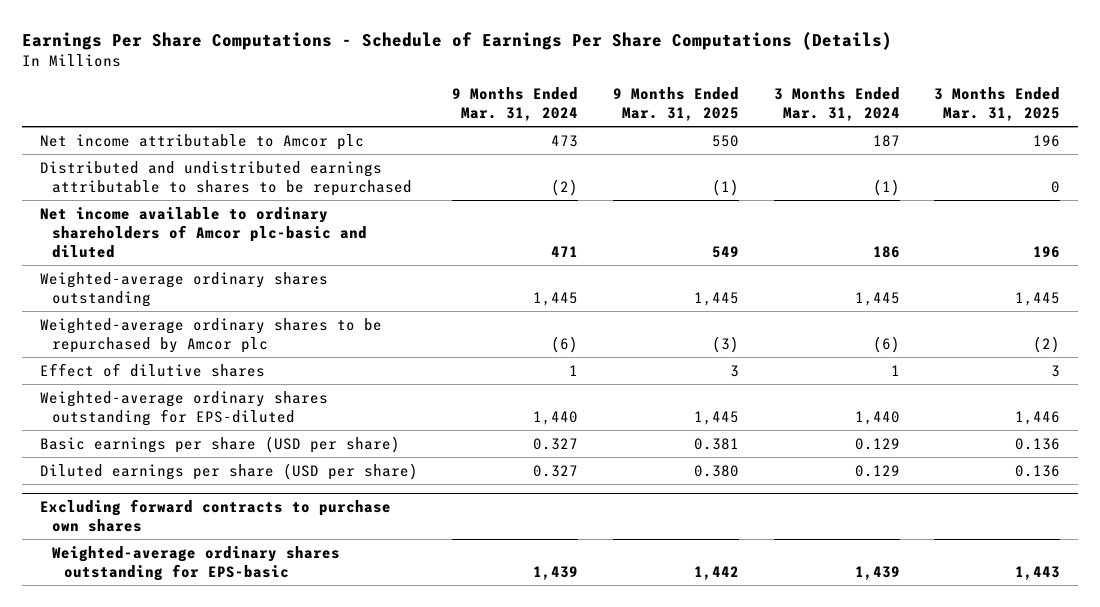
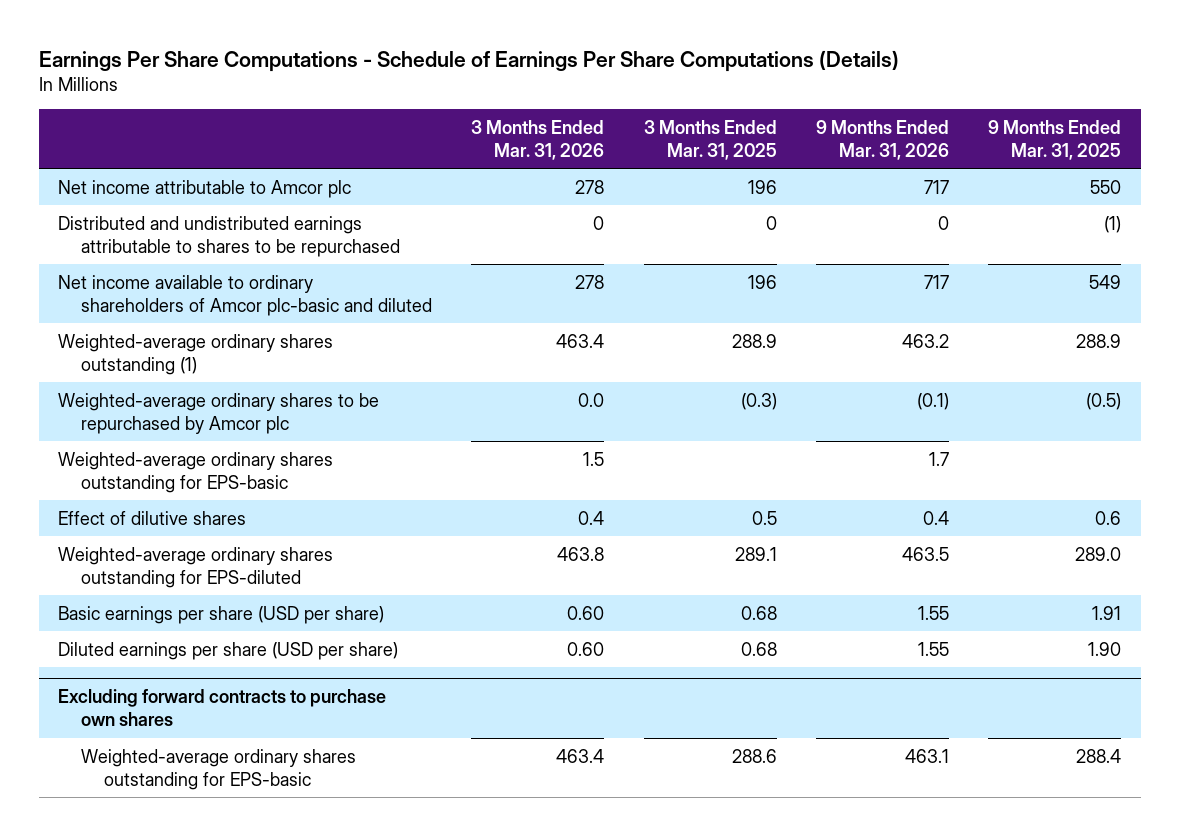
[452,87,579,122] 9 Months Ended Mar. 31, 2024 -> none
[773,87,900,122] 3 Months Ended Mar. 31, 2024 -> none
none -> [471,119,605,160] 3 Months Ended Mar. 31, 2026
none -> [815,119,949,160] 9 Months Ended Mar. 31, 2026
[39,271,328,307] Weighted-average ordinary shares outstanding -> [58,333,334,375] Weighted-average ordinary shares outstanding (1)
[693,291,739,306] 1,445 -> [1075,333,1121,348] 288.9
[1015,291,1061,306] 1,445 -> [731,333,777,348] 288.9
[711,335,739,353] (3) -> [1085,392,1121,410] (0.5)
[1033,335,1061,353] (2) -> [740,392,777,410] (0.3)
none -> [58,451,334,493] Weighted-average ordinary shares outstanding for EPS-basic
[729,364,739,377] 3 -> [1094,510,1121,525] 0.6
[1051,364,1061,377] 3 -> [751,510,777,525] 0.5
[693,410,739,425] 1,445 -> [1074,546,1121,561] 289.0
[1015,410,1061,425] 1,446 -> [734,546,777,561] 289.1
[693,437,739,450] 0.381 -> [1091,605,1121,620] 1.91
[1015,437,1061,450] 0.136 -> [740,605,777,620] 0.68
[693,464,739,477] 0.380 -> [1087,641,1121,656] 1.90
[1015,464,1061,477] 0.136 -> [740,641,777,656] 0.68
[693,565,739,580] 1,442 -> [1075,748,1121,763] 288.4
[1015,565,1061,580] 1,443 -> [731,748,777,763] 288.6

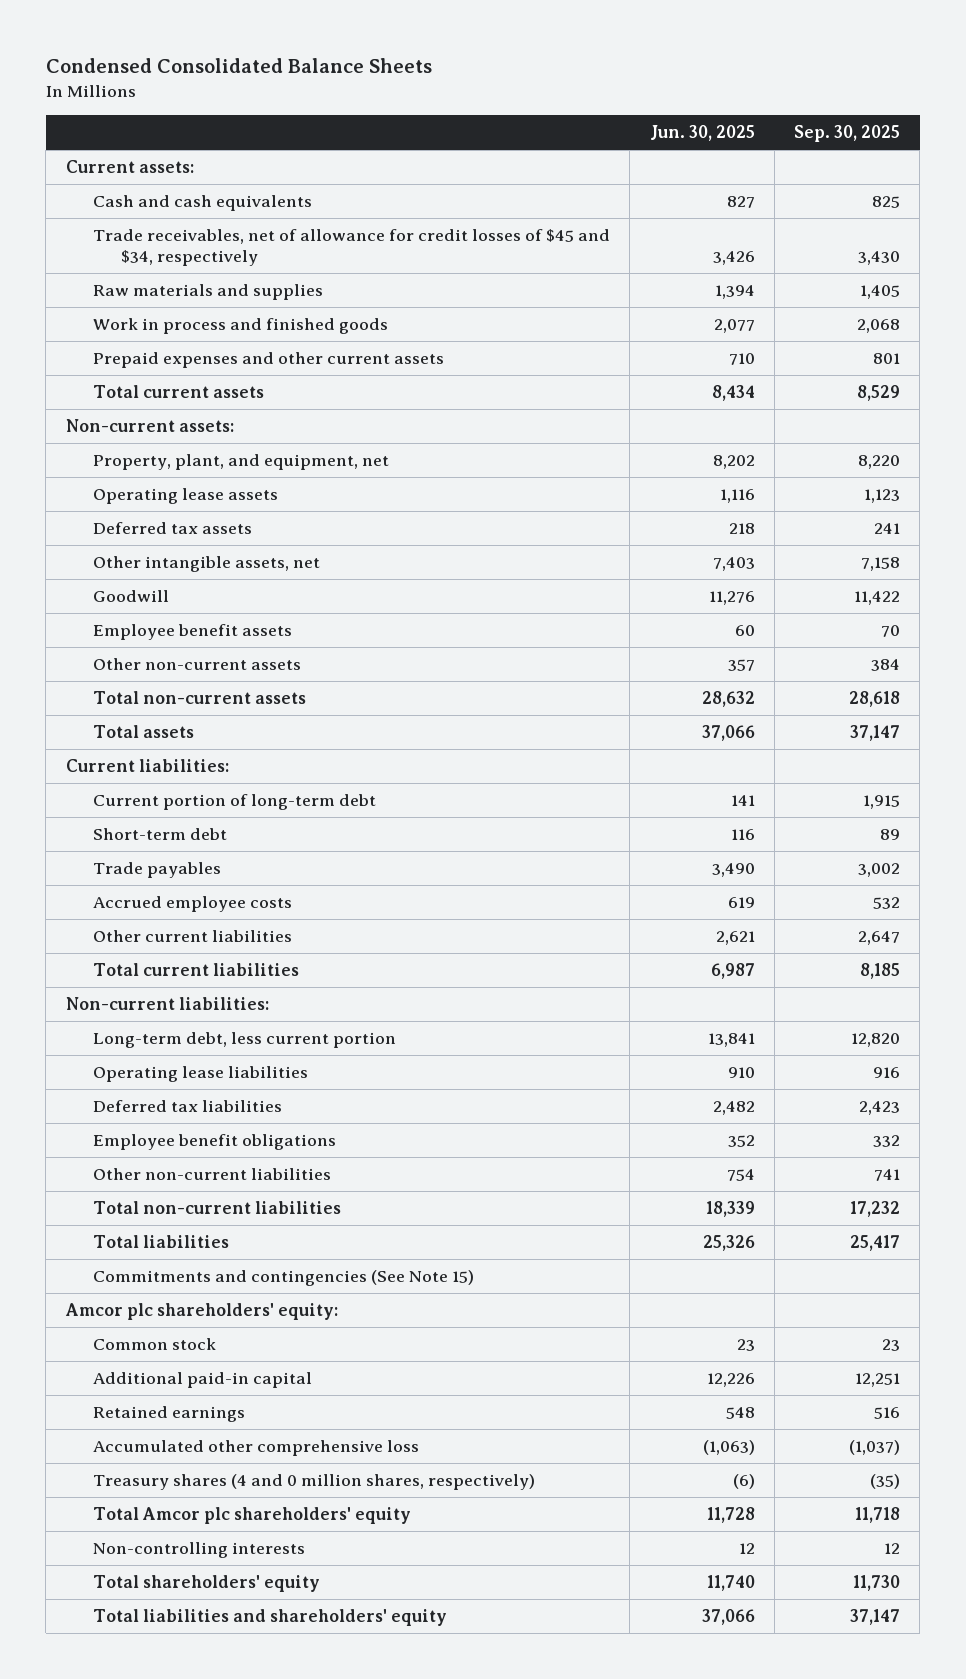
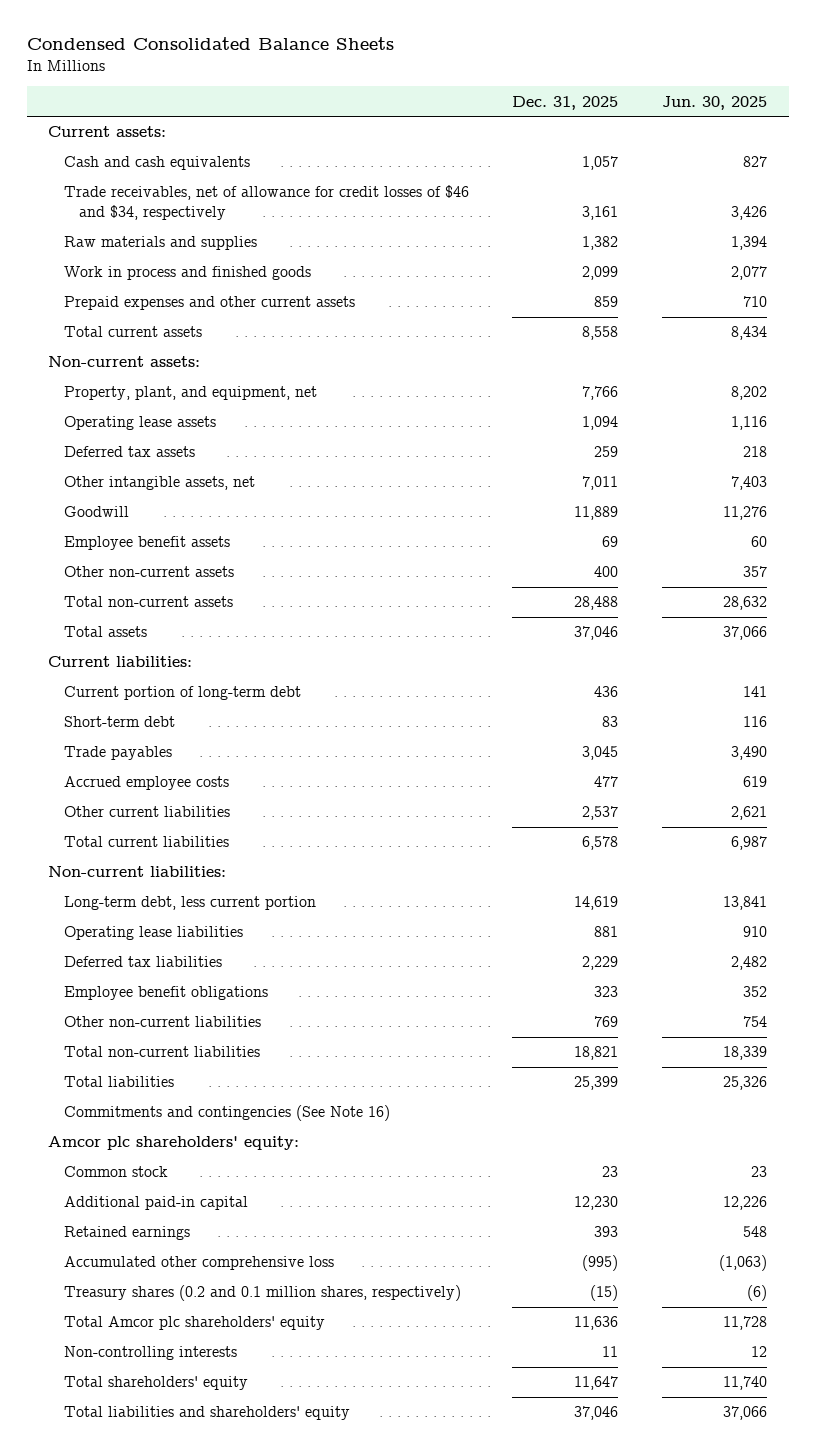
[794,124,901,142] Sep. 30, 2025 -> none
none -> [512,95,619,110] Dec. 31, 2025
[93,229,611,266] Trade receivables, net of allowance for credit losses of $45 and $34, respectively -> [63,185,469,220] Trade receivables, net of allowance for credit losses of $46 and $34, respectively
[93,1270,475,1287] Commitments and contingencies (See Note 15) -> [63,1105,390,1122] Commitments and contingencies (See Note 16)
[93,1474,536,1491] Treasury shares (4 and 0 million shares, respectively) -> [63,1285,461,1302] Treasury shares (0.2 and 0.1 million shares, respectively)

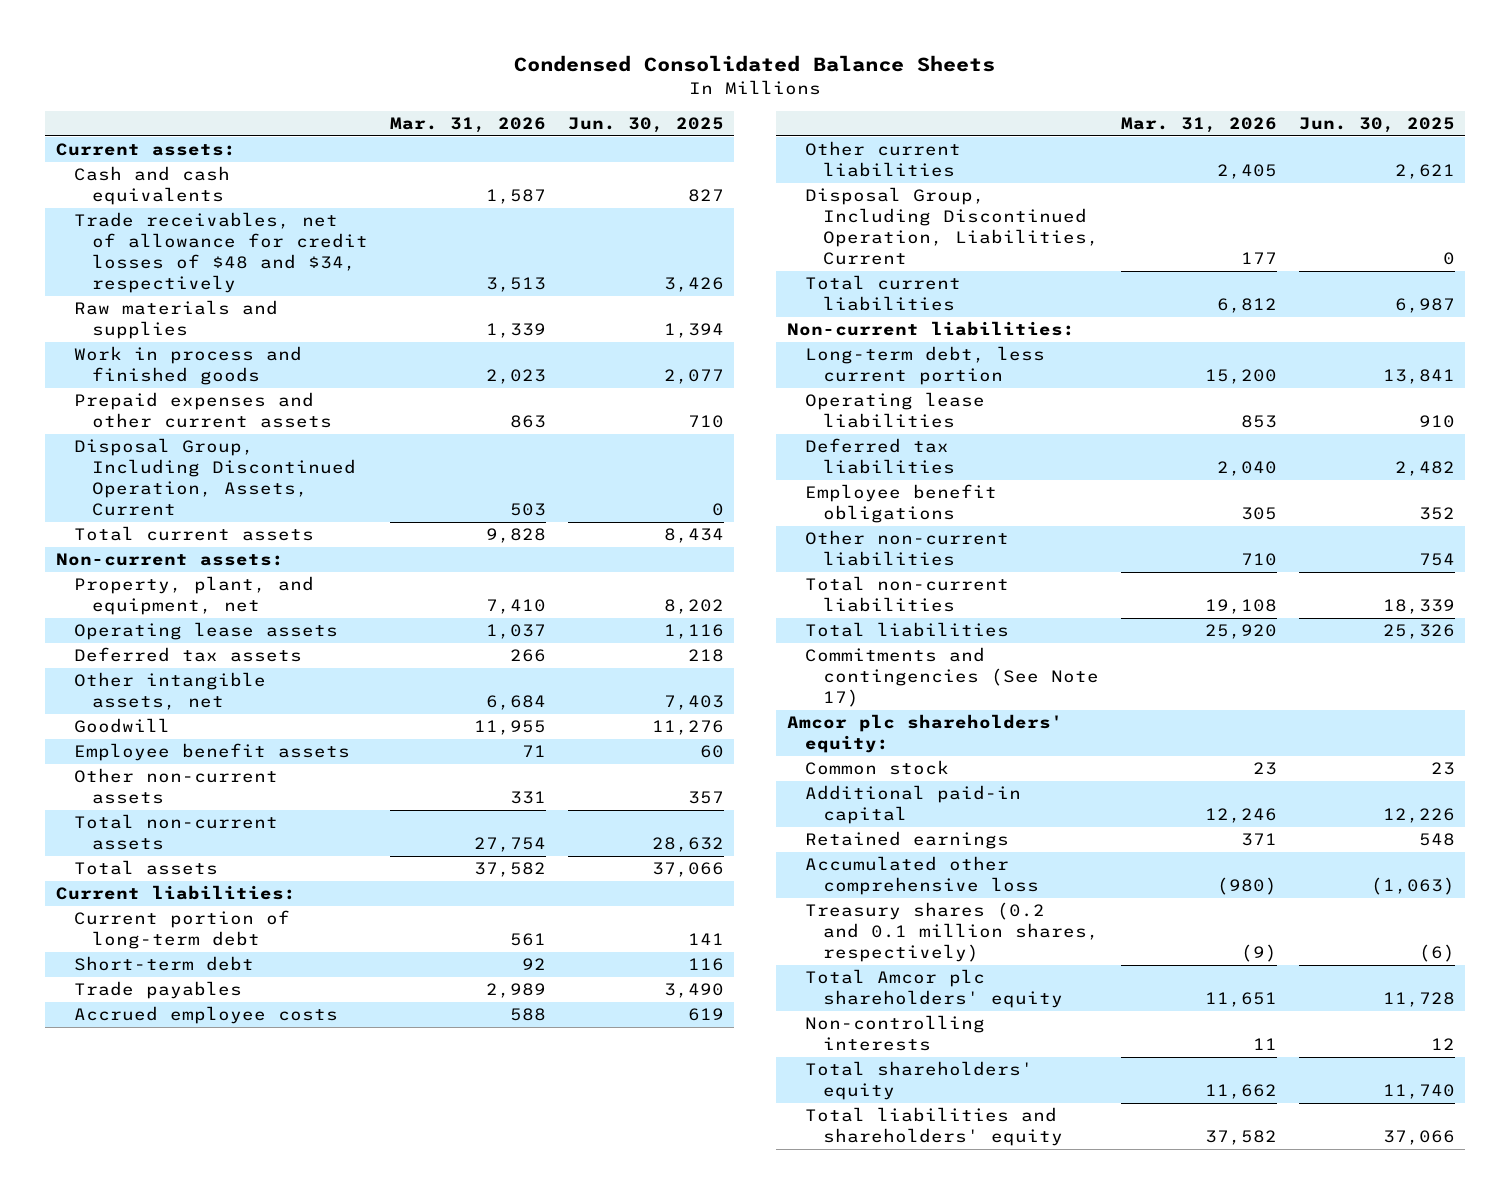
[512,95,619,110] Dec. 31, 2025 -> none
none -> [389,116,546,133] Mar. 31, 2026
[63,185,469,220] Trade receivables, net of allowance for credit losses of $46 and $34, respectively -> [74,212,369,293] Trade receivables, net of allowance for credit losses of $48 and $34, respectively
none -> [74,438,357,516] Disposal Group, Including Discontinued Operation, Assets, Current
none -> [805,187,1100,265] Disposal Group, Including Discontinued Operation, Liabilities, Current
[63,1105,390,1122] Commitments and contingencies (See Note 16) -> [805,647,1100,708] Commitments and contingencies (See Note 17)

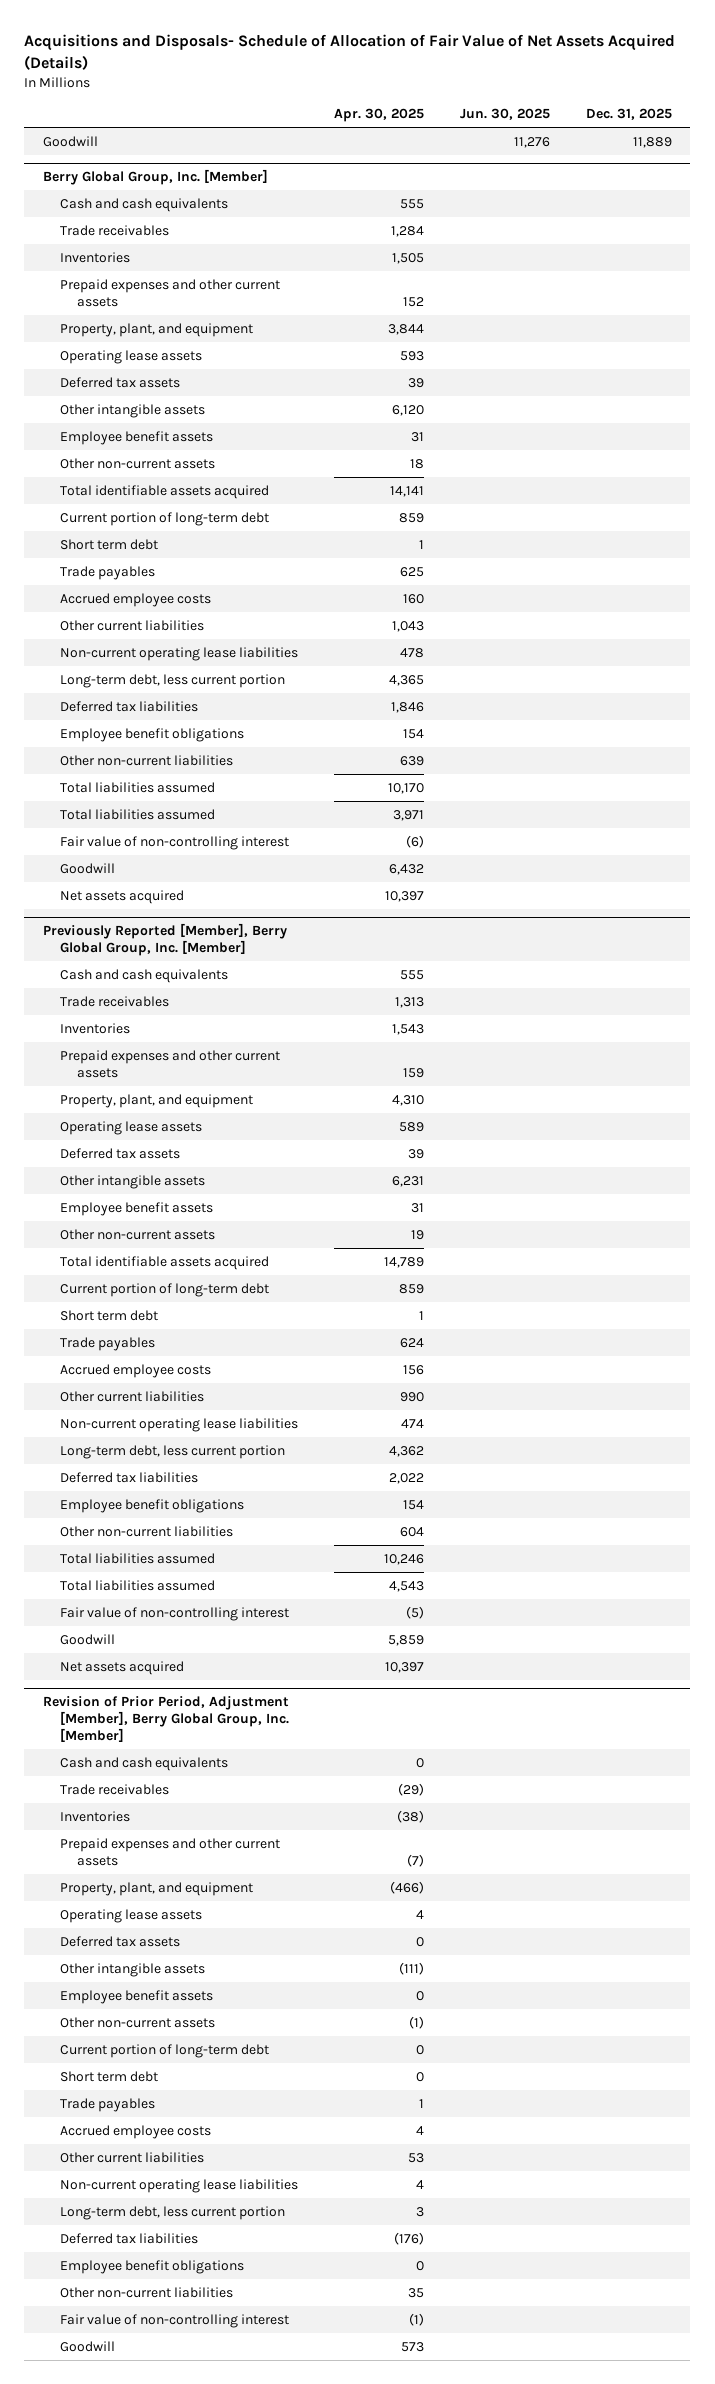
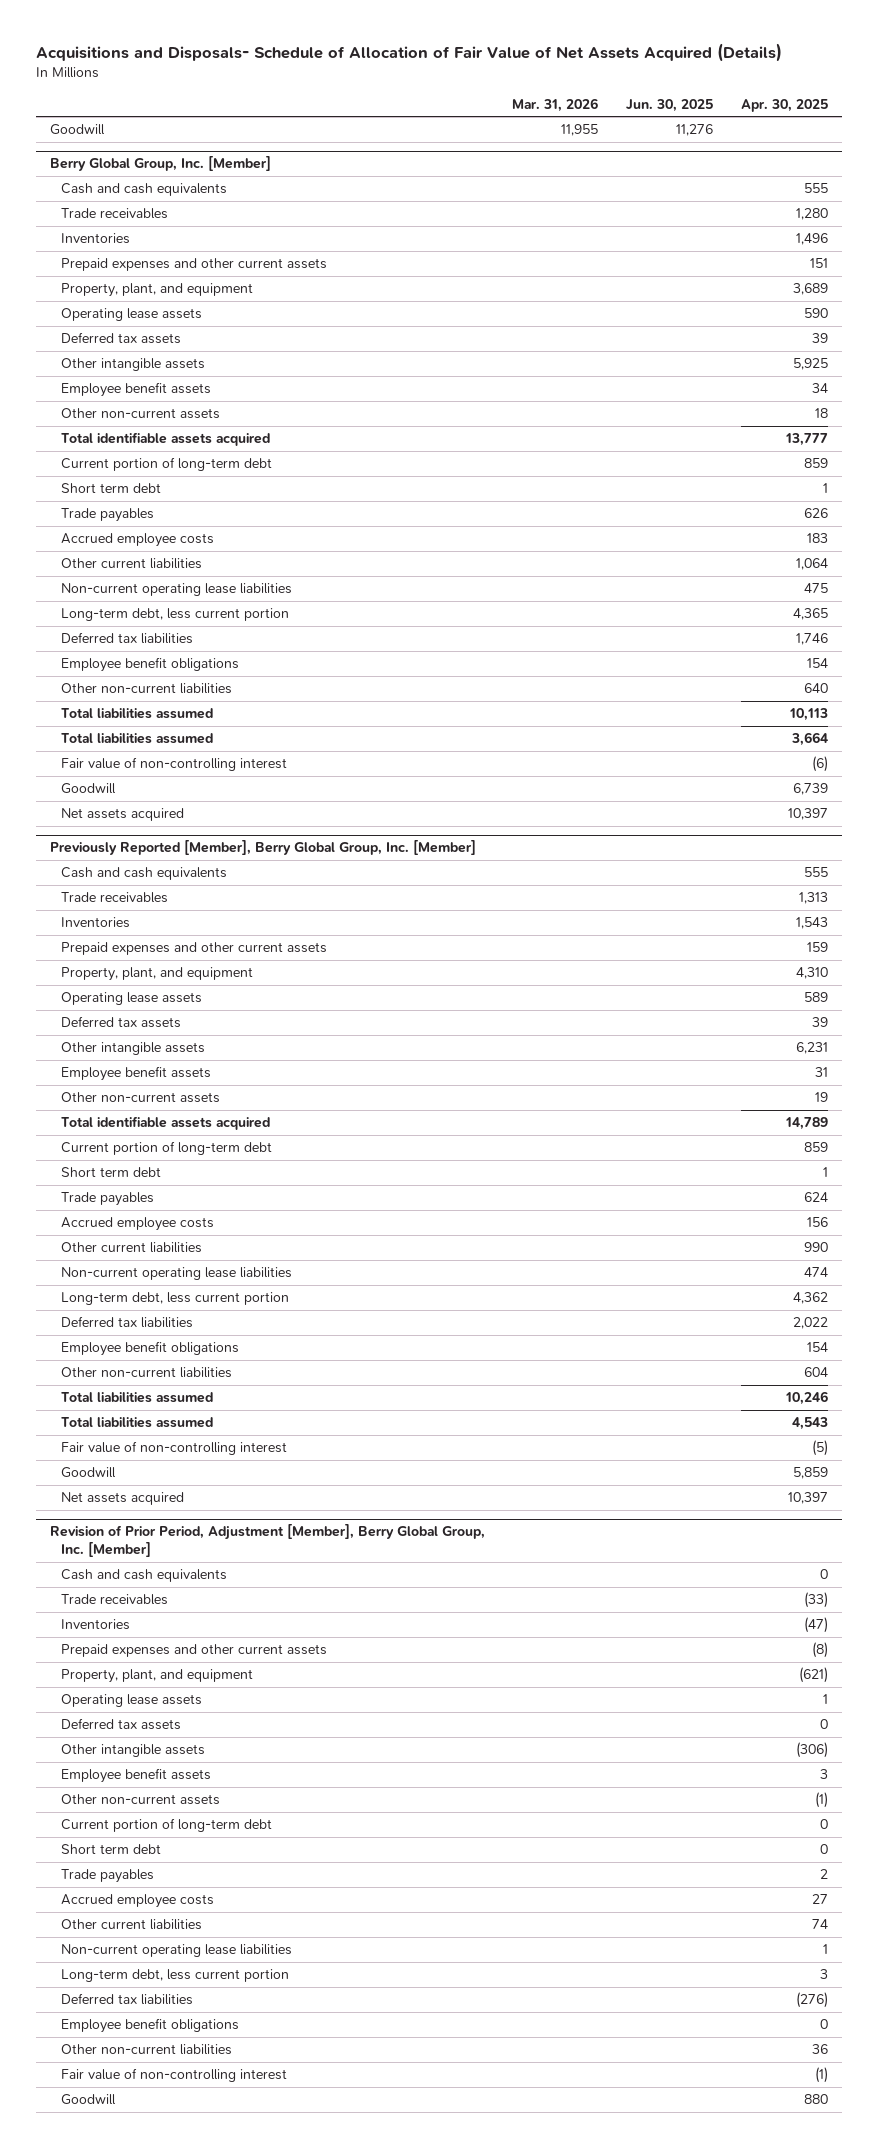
[586,108,673,121] Dec. 31, 2025 -> none
none -> [512,97,599,112] Mar. 31, 2026
[390,225,424,237] 1,284 -> [795,208,828,221] 1,280
[391,252,424,264] 1,505 -> [795,233,828,246] 1,496
[402,296,424,307] 152 -> [809,258,828,269] 151
[387,323,424,335] 3,844 -> [792,283,828,296] 3,689
[399,350,424,361] 593 -> [803,308,828,319] 590
[391,404,424,416] 6,120 -> [792,358,828,371] 5,925
[410,431,424,442] 31 -> [811,383,828,394] 34
[389,485,424,497] 14,141 -> [784,433,828,447] 13,777
[399,566,424,577] 625 -> [803,508,828,519] 626
[402,593,424,604] 160 -> [806,533,828,544] 183
[391,620,424,632] 1,043 -> [795,558,828,571] 1,064
[399,647,424,658] 478 -> [803,583,828,594] 475
[390,701,424,713] 1,846 -> [795,633,828,646] 1,746
[399,755,424,766] 639 -> [803,683,828,694] 640
[387,782,424,794] 10,170 -> [788,708,828,722] 10,113
[392,809,424,821] 3,971 -> [790,732,828,747] 3,664
[388,863,424,875] 6,432 -> [792,783,828,796] 6,739
[397,1782,424,1796] (29) -> [803,1592,828,1609] (33)
[396,1809,424,1823] (38) -> [803,1617,828,1634] (47)
[406,1853,424,1867] (7) -> [811,1642,828,1659] (8)
[389,1880,424,1894] (466) -> [798,1667,828,1684] (621)
[415,1909,424,1919] 4 -> [822,1694,828,1705] 1
[398,1961,424,1975] (111) -> [795,1742,828,1759] (306)
[415,1990,424,2001] 0 -> [819,1769,828,1780] 3
[418,2098,424,2108] 1 -> [819,1869,828,1880] 2
[415,2125,424,2135] 4 -> [811,1894,828,1905] 27
[407,2152,424,2163] 53 -> [811,1919,828,1930] 74
[415,2179,424,2189] 4 -> [822,1944,828,1955] 1
[393,2231,424,2245] (176) -> [795,1992,828,2009] (276)
[407,2287,424,2298] 35 -> [811,2044,828,2055] 36
[400,2341,424,2352] 573 -> [803,2094,828,2105] 880

